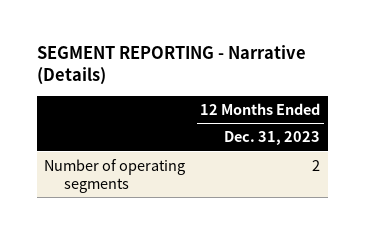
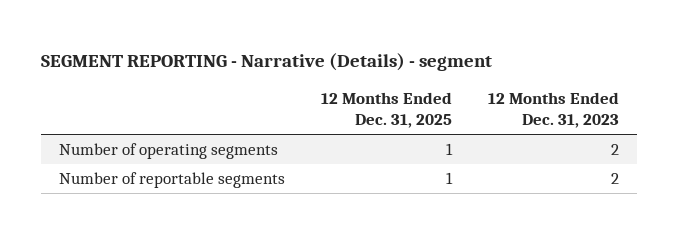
[36,45,306,86] SEGMENT REPORTING - Narrative (Details) -> [41,53,493,72] SEGMENT REPORTING - Narrative (Details) - segment
none -> [320,91,452,129] 12 Months Ended Dec. 31, 2025
none -> [59,171,286,188] Number of reportable segments

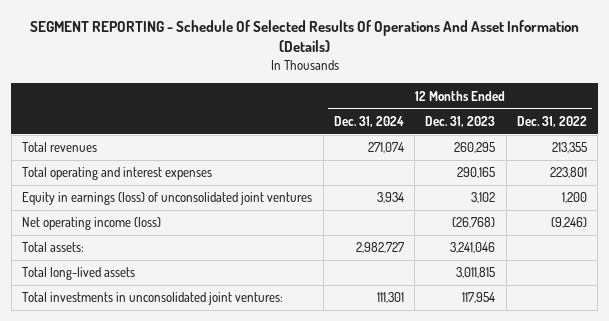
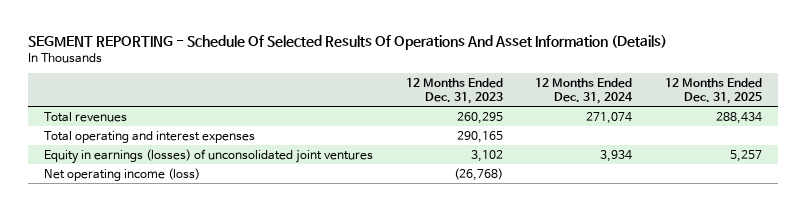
[517,116,588,128] Dec. 31, 2022 -> none
none -> [664,77,762,104] 12 Months Ended Dec. 31, 2025
[22,192,313,206] Equity in earnings (loss) of unconsolidated joint ventures -> [44,148,374,164] Equity in earnings (losses) of unconsolidated joint ventures
[22,242,85,253] Total assets: -> none
[22,267,136,281] Total long-lived assets -> none
[22,292,284,306] Total investments in unconsolidated joint ventures: -> none

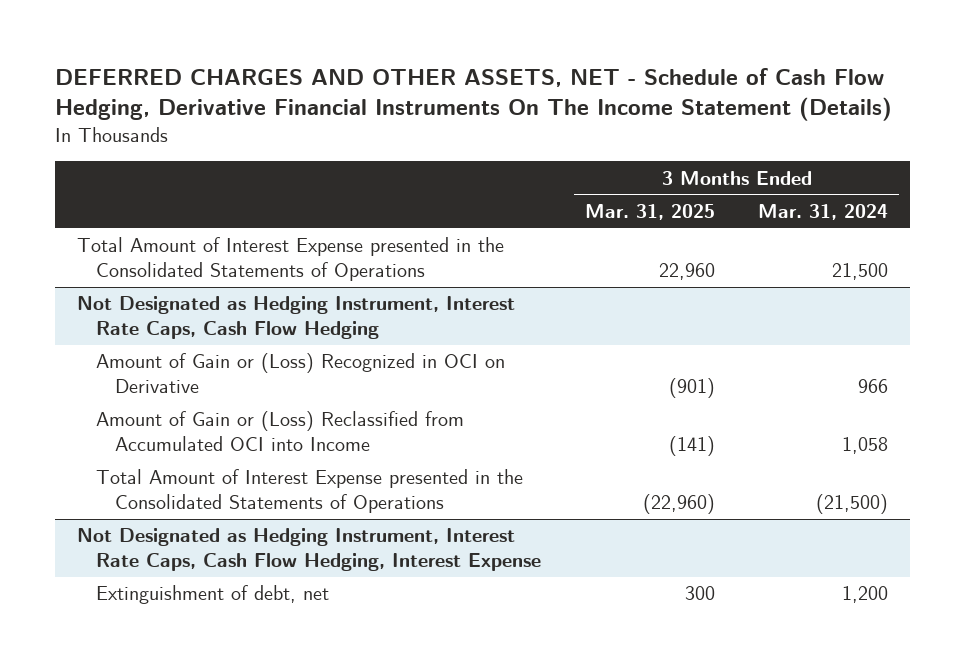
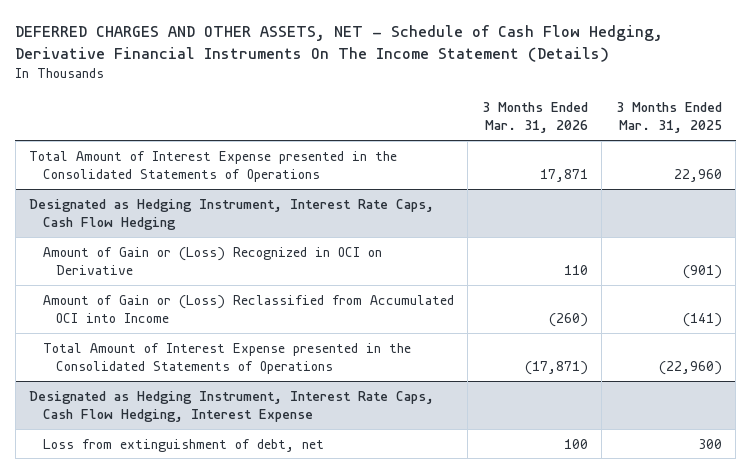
[758,203,889,220] Mar. 31, 2024 -> none
none -> [481,102,588,134] 3 Months Ended Mar. 31, 2026
[76,296,515,340] Not Designated as Hedging Instrument, Interest Rate Caps, Cash Flow Hedging -> [29,198,435,230] Designated as Hedging Instrument, Interest Rate Caps, Cash Flow Hedging
[76,528,541,572] Not Designated as Hedging Instrument, Interest Rate Caps, Cash Flow Hedging, Interest Expense -> [29,390,435,422] Designated as Hedging Instrument, Interest Rate Caps, Cash Flow Hedging, Interest Expense
[95,585,329,605] Extinguishment of debt, net -> [42,438,324,452] Loss from extinguishment of debt, net

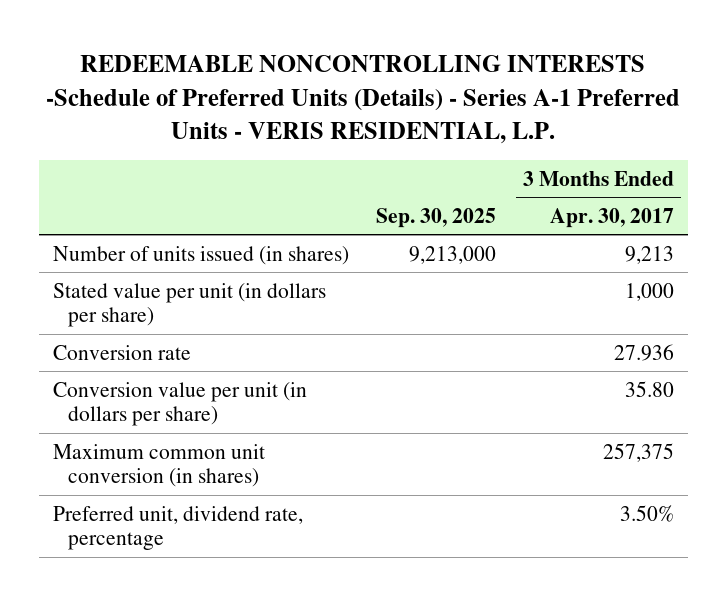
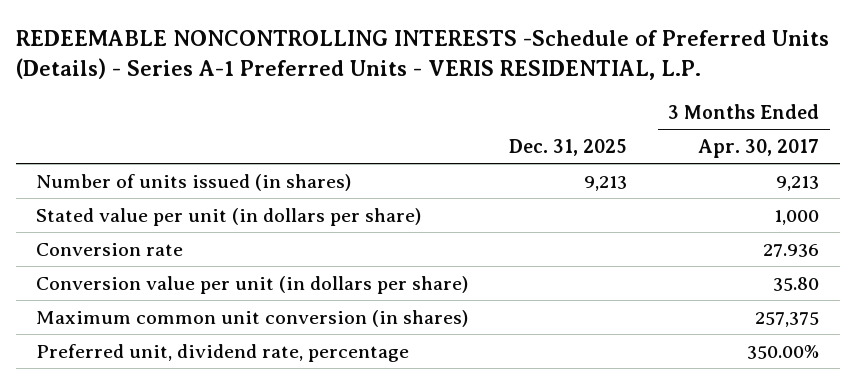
[375,207,496,228] Sep. 30, 2025 -> none
none -> [509,138,628,156] Dec. 31, 2025
[620,504,675,522] 3.50% -> [747,344,820,359] 350.00%

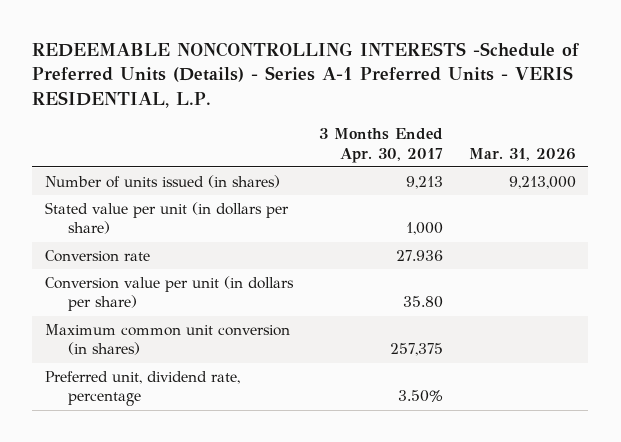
[509,138,628,156] Dec. 31, 2025 -> none
none -> [468,147,576,161] Mar. 31, 2026
[747,344,820,359] 350.00% -> [397,390,443,403] 3.50%

